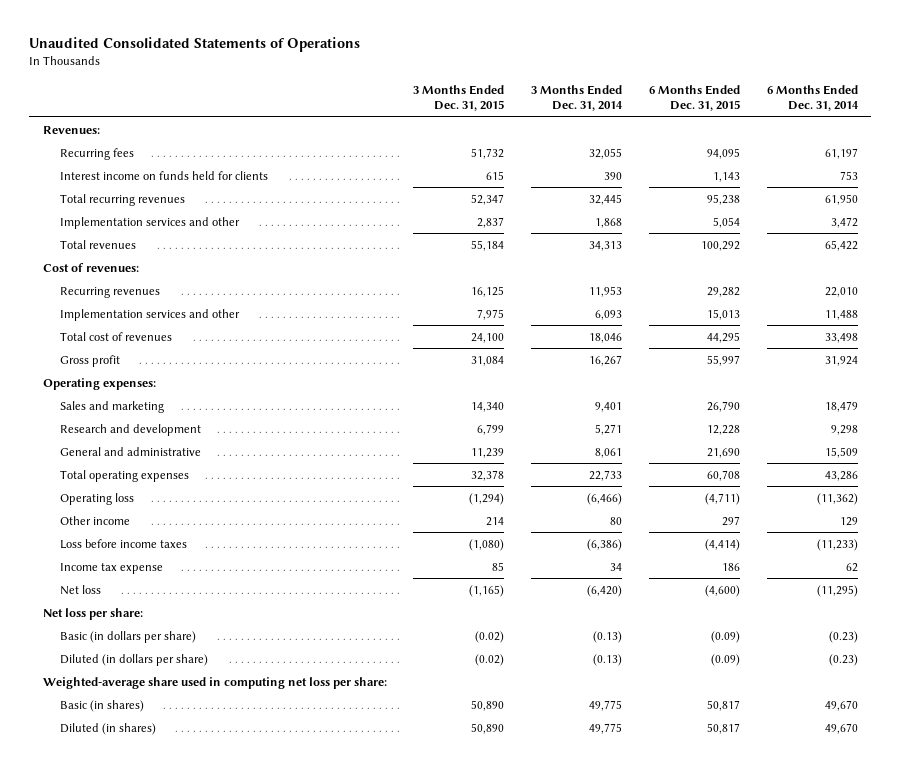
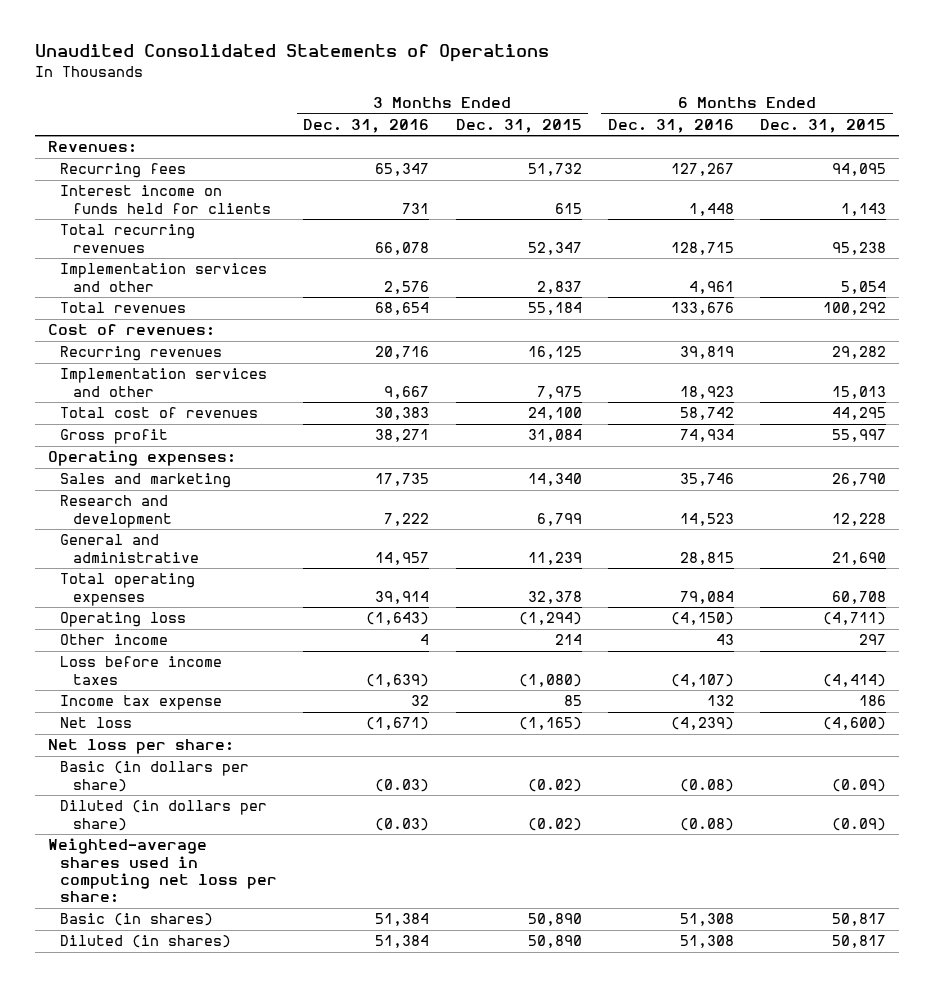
[531,84,624,111] 3 Months Ended Dec. 31, 2014 -> none
[766,84,859,111] 6 Months Ended Dec. 31, 2014 -> none
none -> [303,118,430,133] Dec. 31, 2016
none -> [607,118,734,133] Dec. 31, 2016
[42,676,387,689] Weighted-average share used in computing net loss per share: -> [47,838,278,904] Weighted-average shares used in computing net loss per share:

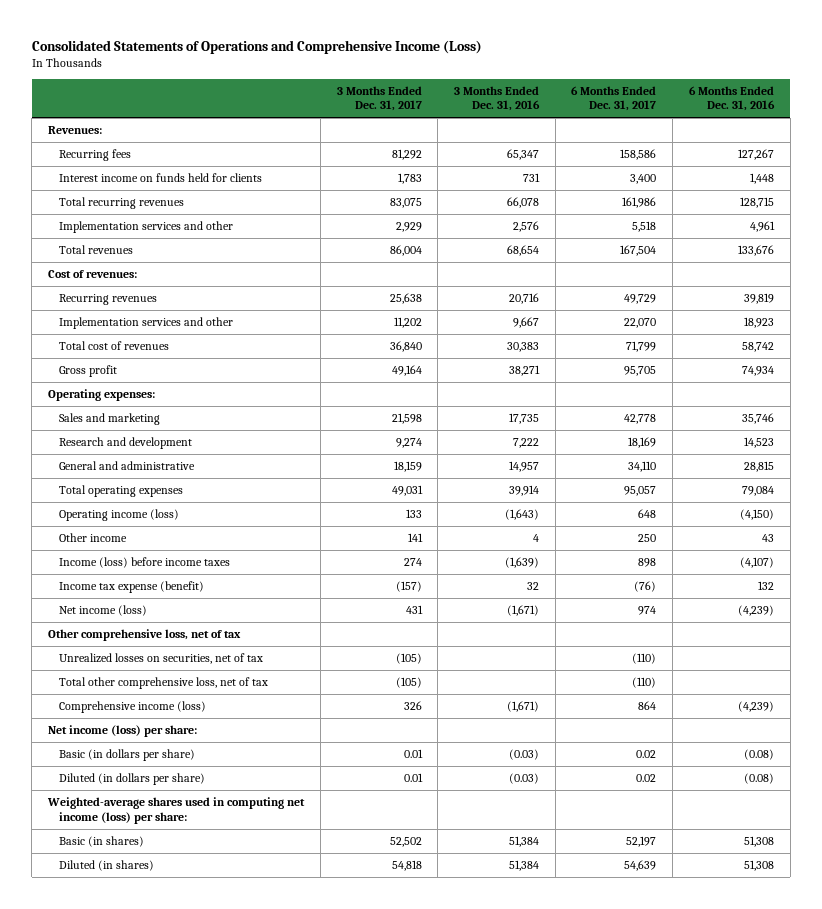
[34,44,549,63] Unaudited Consolidated Statements of Operations -> [31,39,482,54] Consolidated Statements of Operations and Comprehensive Income (Loss)
[455,118,582,133] Dec. 31, 2015 -> none
[759,118,886,133] Dec. 31, 2015 -> none
none -> [336,85,422,112] 3 Months Ended Dec. 31, 2017
none -> [571,85,657,112] 6 Months Ended Dec. 31, 2017
[60,612,187,628] Operating loss -> [58,509,179,522] Operating income (loss)
[60,656,223,685] Loss before income taxes -> [58,557,230,569] Income (loss) before income taxes
[60,695,223,711] Income tax expense -> [58,581,204,594] Income tax expense (benefit)
[60,717,133,729] Net loss -> [58,605,147,617] Net income (loss)
none -> [48,629,242,642] Other comprehensive loss, net of tax
none -> [58,653,263,665] Unrealized losses on securities, net of tax
none -> [58,677,268,690] Total other comprehensive loss, net of tax
none -> [58,701,206,714] Comprehensive income (loss)
[47,739,234,755] Net loss per share: -> [48,725,198,738] Net income (loss) per share:
[47,838,278,904] Weighted-average shares used in computing net loss per share: -> [47,797,306,824] Weighted-average shares used in computing net income (loss) per share:

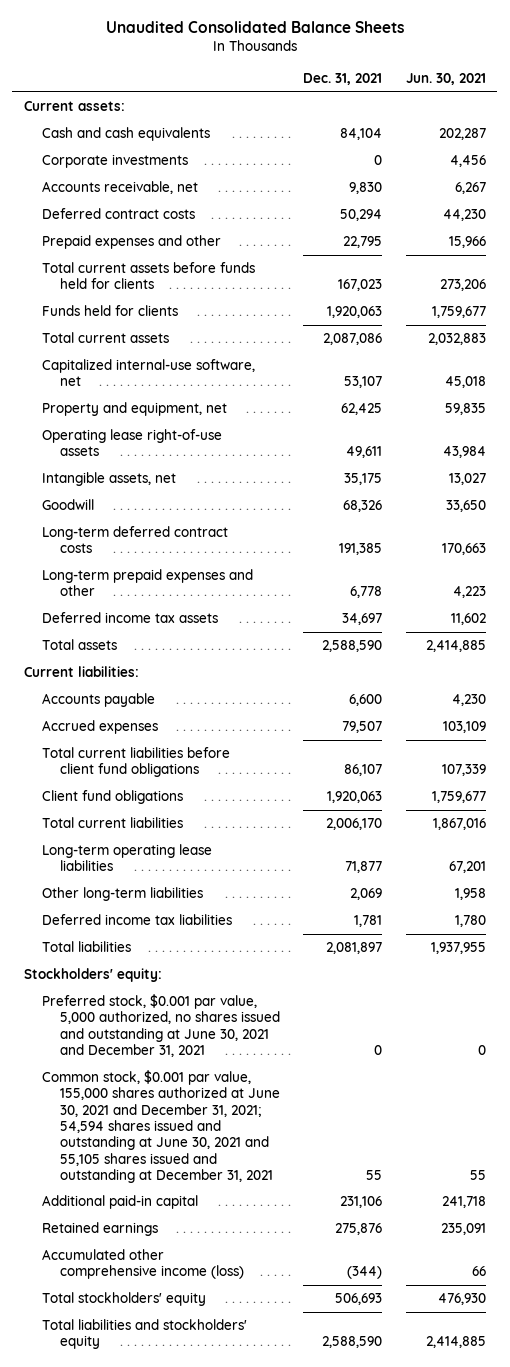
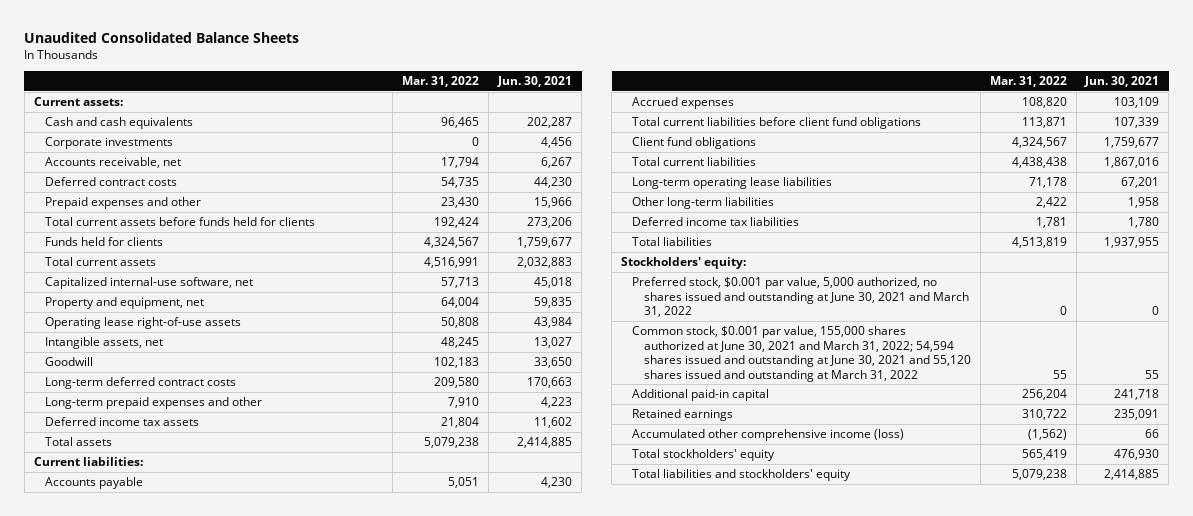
[303,73,383,86] Dec. 31, 2021 -> none
none -> [402,76,480,88] Mar. 31, 2022
[41,994,280,1057] Preferred stock, $0.001 par value, 5,000 authorized, no shares issued and outstanding at June 30, 2021 and December 31, 2021 -> [632,277,969,318] Preferred stock, $0.001 par value, 5,000 authorized, no shares issued and outstanding at June 30, 2021 and March 31, 2022
[41,1070,280,1183] Common stock, $0.001 par value, 155,000 shares authorized at June 30, 2021 and December 31, 2021; 54,594 shares issued and outstanding at June 30, 2021 and 55,105 shares issued and outstanding at December 31, 2021 -> [632,326,971,382] Common stock, $0.001 par value, 155,000 shares authorized at June 30, 2021 and March 31, 2022; 54,594 shares issued and outstanding at June 30, 2021 and 55,120 shares issued and outstanding at March 31, 2022

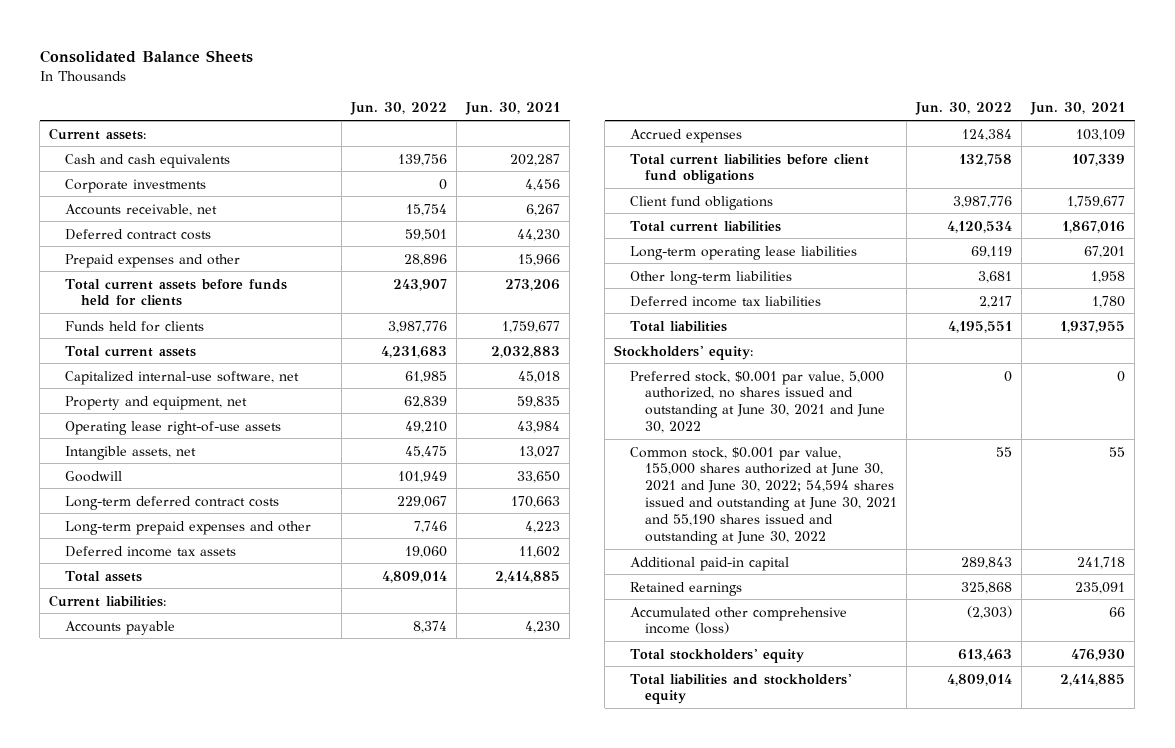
[24,31,300,43] Unaudited Consolidated Balance Sheets -> [39,49,253,63] Consolidated Balance Sheets
[402,76,480,88] Mar. 31, 2022 -> none
none -> [350,102,448,116] Jun. 30, 2022
[632,277,969,318] Preferred stock, $0.001 par value, 5,000 authorized, no shares issued and outstanding at June 30, 2021 and March 31, 2022 -> [629,370,886,434] Preferred stock, $0.001 par value, 5,000 authorized, no shares issued and outstanding at June 30, 2021 and June 30, 2022
[632,326,971,382] Common stock, $0.001 par value, 155,000 shares authorized at June 30, 2021 and March 31, 2022; 54,594 shares issued and outstanding at June 30, 2021 and 55,120 shares issued and outstanding at March 31, 2022 -> [629,446,898,546] Common stock, $0.001 par value, 155,000 shares authorized at June 30, 2021 and June 30, 2022; 54,594 shares issued and outstanding at June 30, 2021 and 55,190 shares issued and outstanding at June 30, 2022

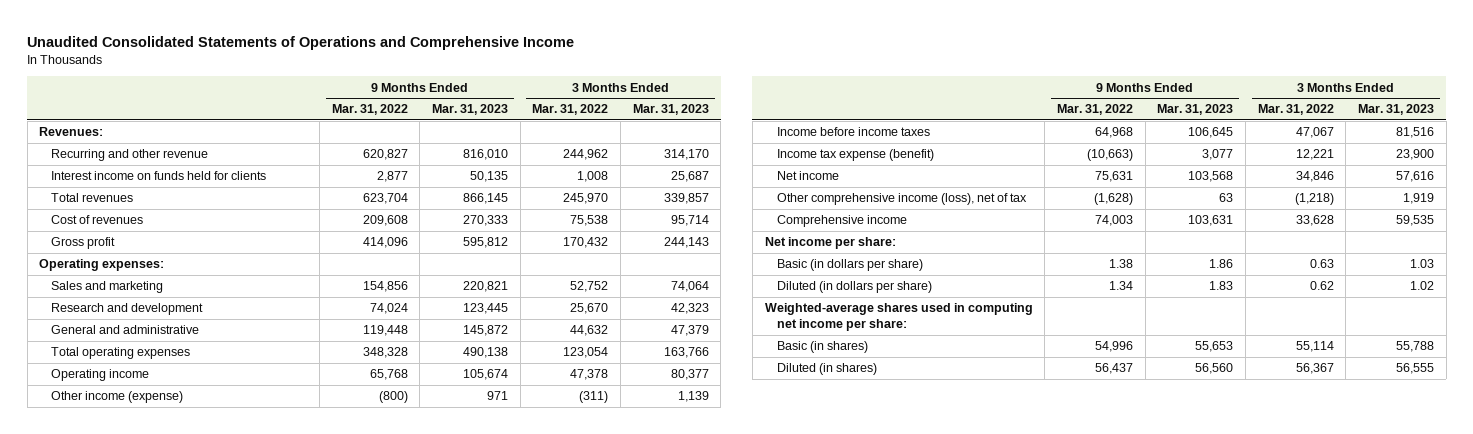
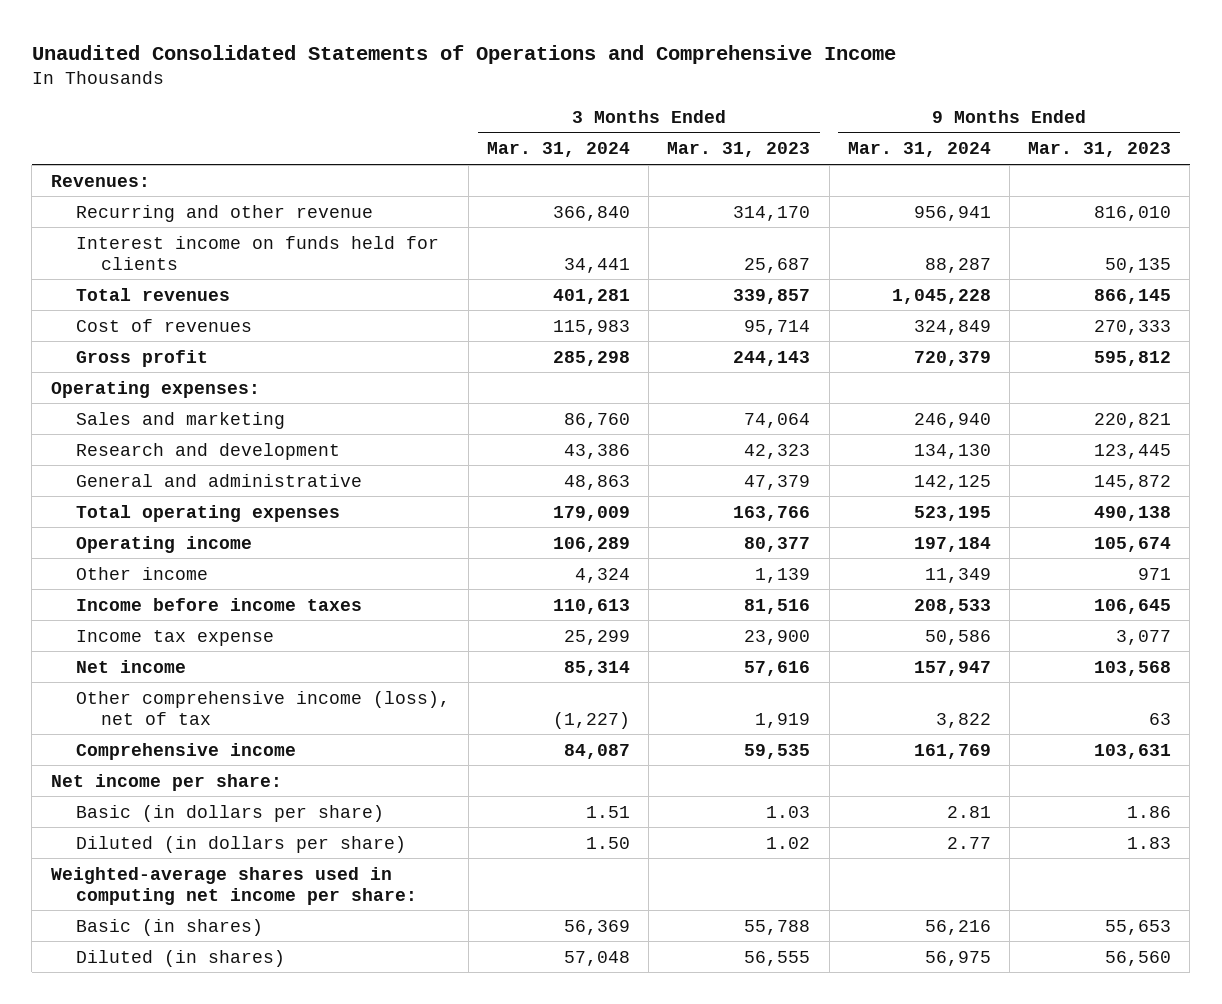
[331,104,408,116] Mar. 31, 2022 -> none
[532,104,609,116] Mar. 31, 2022 -> none
none -> [486,142,630,158] Mar. 31, 2024
none -> [847,142,991,158] Mar. 31, 2024
[51,391,184,404] Other income (expense) -> [75,566,208,580] Other income
[776,149,934,162] Income tax expense (benefit) -> [75,629,274,646] Income tax expense

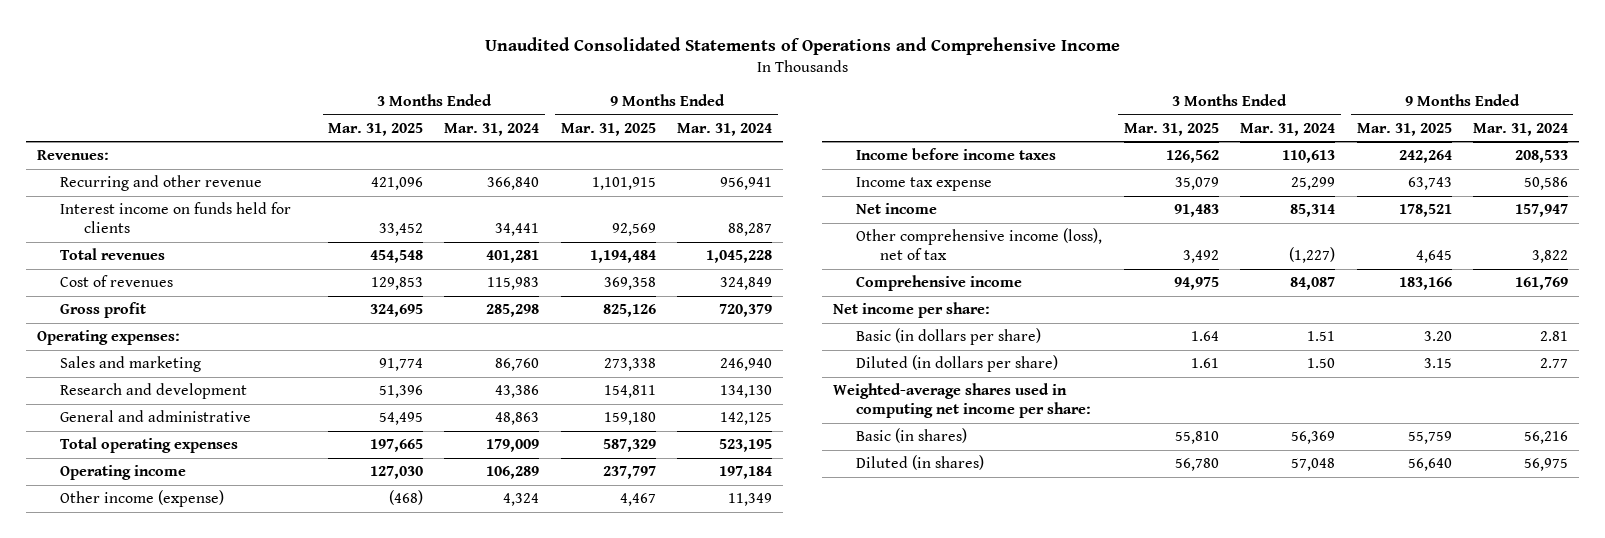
[667,142,811,158] Mar. 31, 2023 -> none
[1028,142,1172,158] Mar. 31, 2023 -> none
none -> [327,122,423,136] Mar. 31, 2025
none -> [560,122,656,136] Mar. 31, 2025
[75,566,208,580] Other income -> [60,490,225,508] Other income (expense)

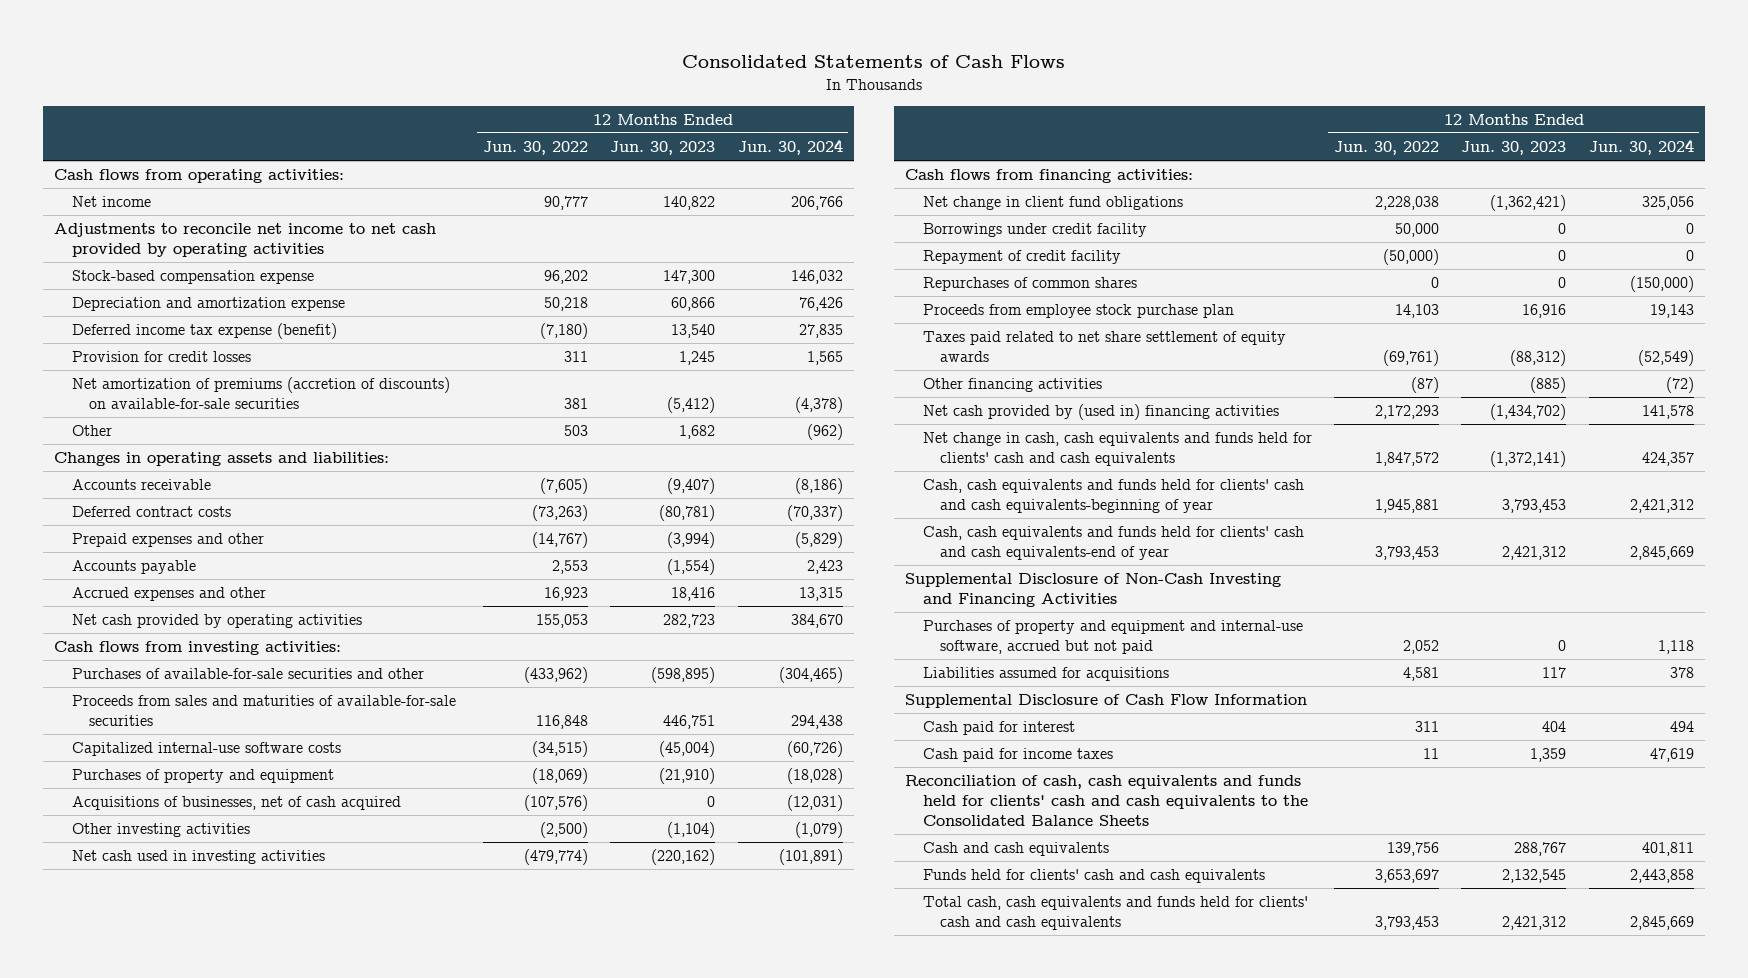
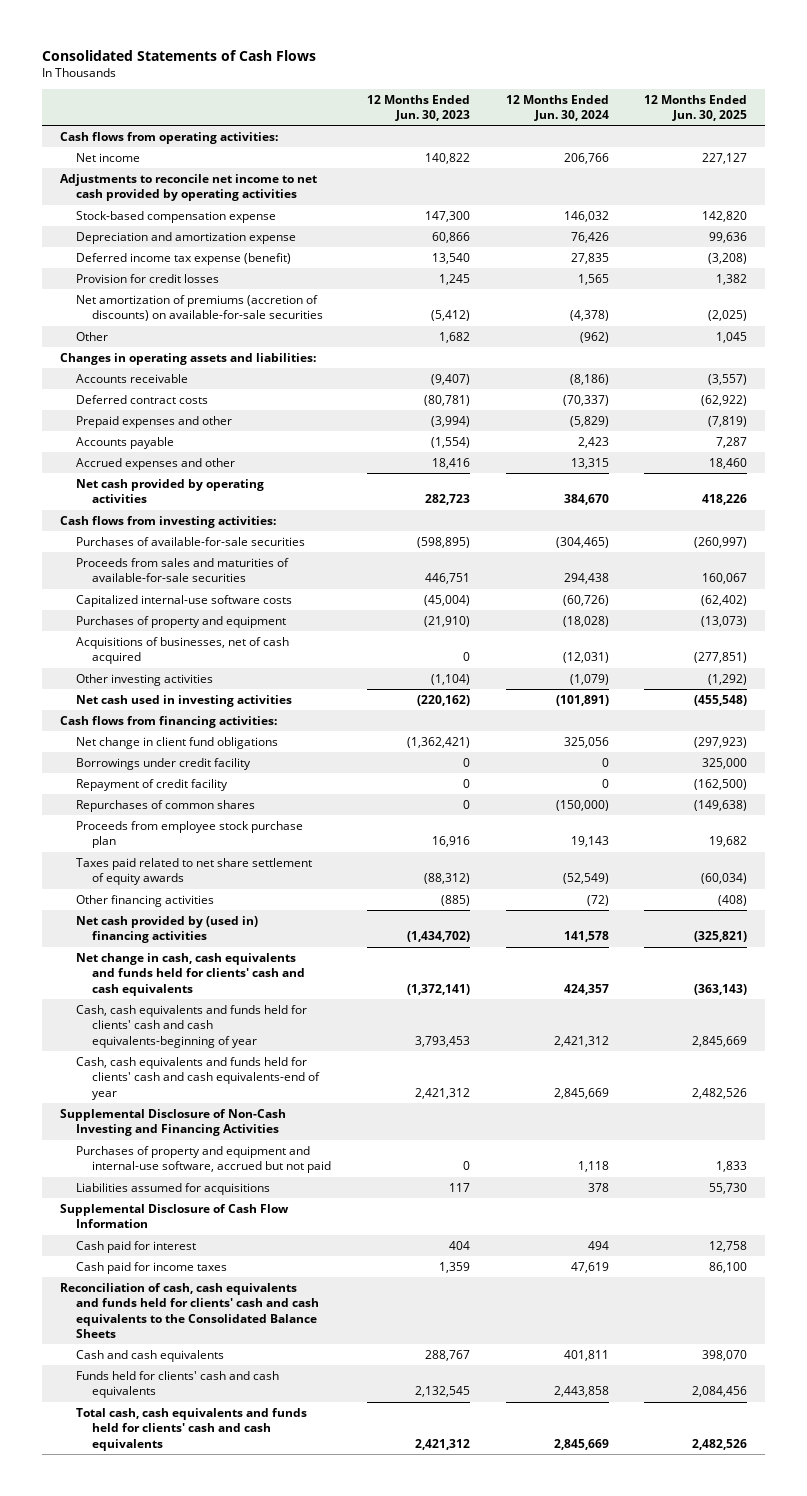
[482,141,588,156] Jun. 30, 2022 -> none
none -> [644,94,748,122] 12 Months Ended Jun. 30, 2025
[71,668,424,680] Purchases of available-for-sale securities and other -> [75,536,305,546] Purchases of available-for-sale securities

